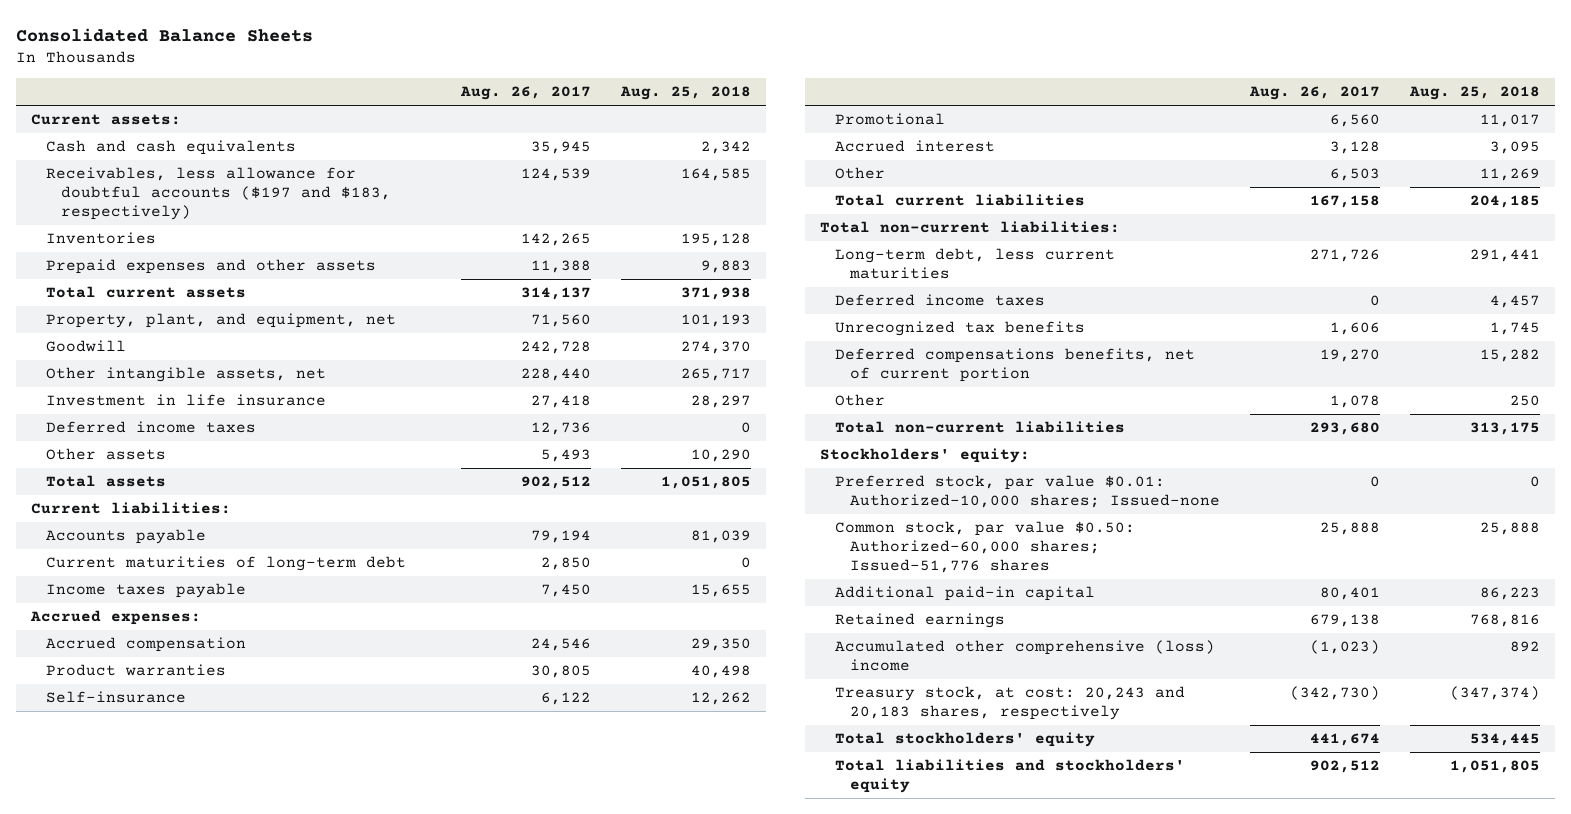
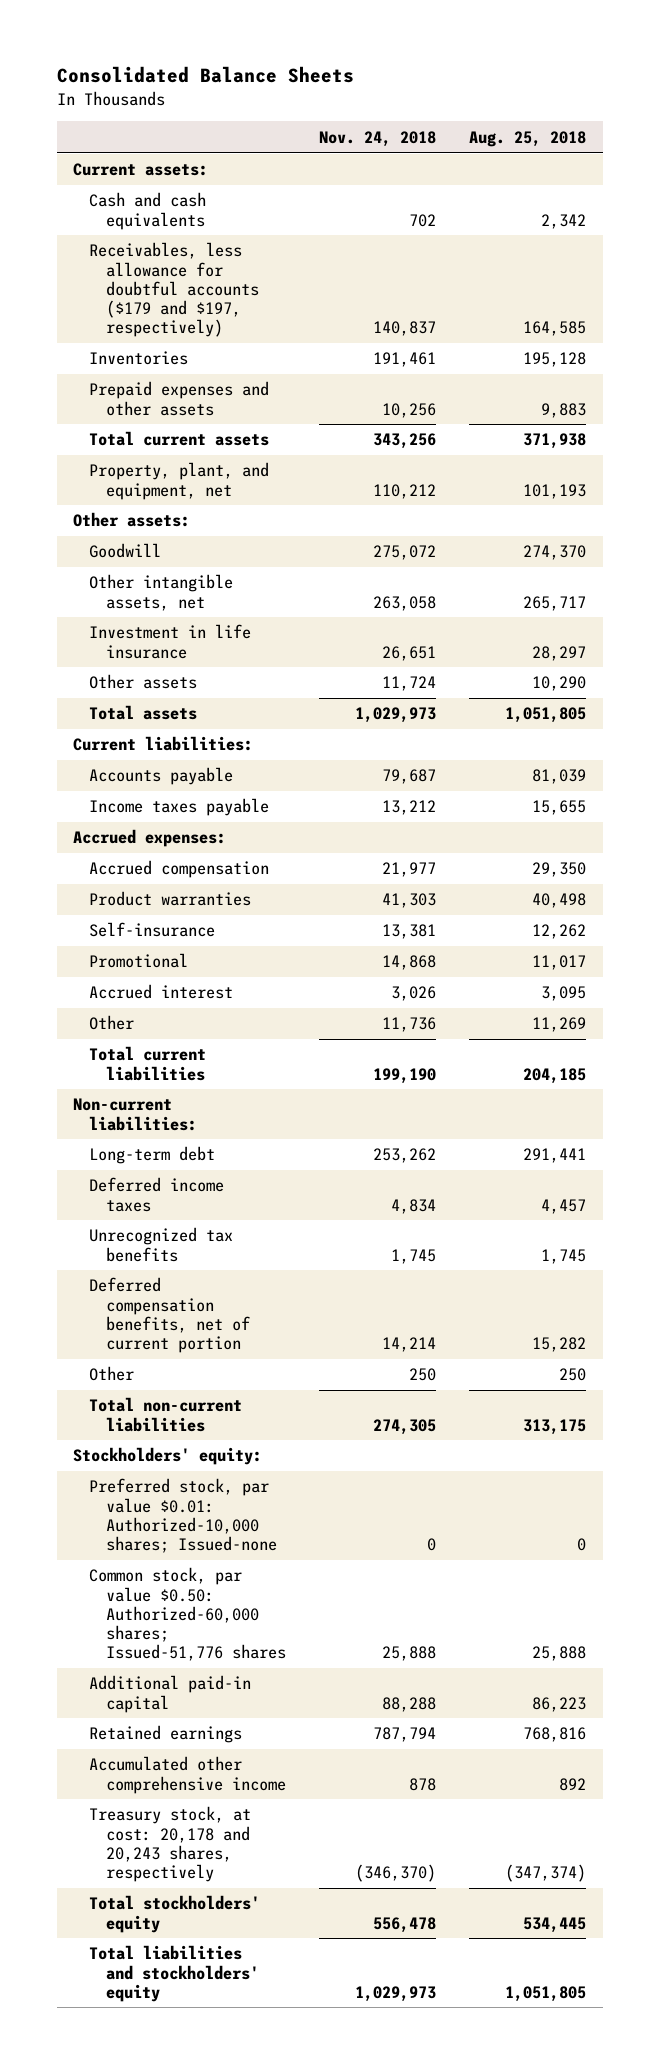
[459,86,591,101] Aug. 26, 2017 -> none
none -> [318,130,436,147] Nov. 24, 2018
[46,167,391,220] Receivables, less allowance for doubtful accounts ($197 and $183, respectively) -> [89,242,259,337] Receivables, less allowance for doubtful accounts ($179 and $197, respectively)
none -> [73,512,191,528] Other assets:
[46,421,257,434] Deferred income taxes -> none
[46,556,407,572] Current maturities of long-term debt -> none
[820,221,1121,234] Total non-current liabilities: -> [73,1098,198,1131] Non-current liabilities:
[835,248,1116,280] Long-term debt, less current maturities -> [89,1146,216,1165] Long-term debt
[835,348,1196,383] Deferred compensations benefits, net of current portion -> [89,1277,250,1353] Deferred compensation benefits, net of current portion
[835,640,1216,672] Accumulated other comprehensive (loss) income -> [89,1756,286,1794] Accumulated other comprehensive income
[835,686,1186,721] Treasury stock, at cost: 20,243 and 20,183 shares, respectively -> [89,1806,252,1882] Treasury stock, at cost: 20,178 and 20,243 shares, respectively

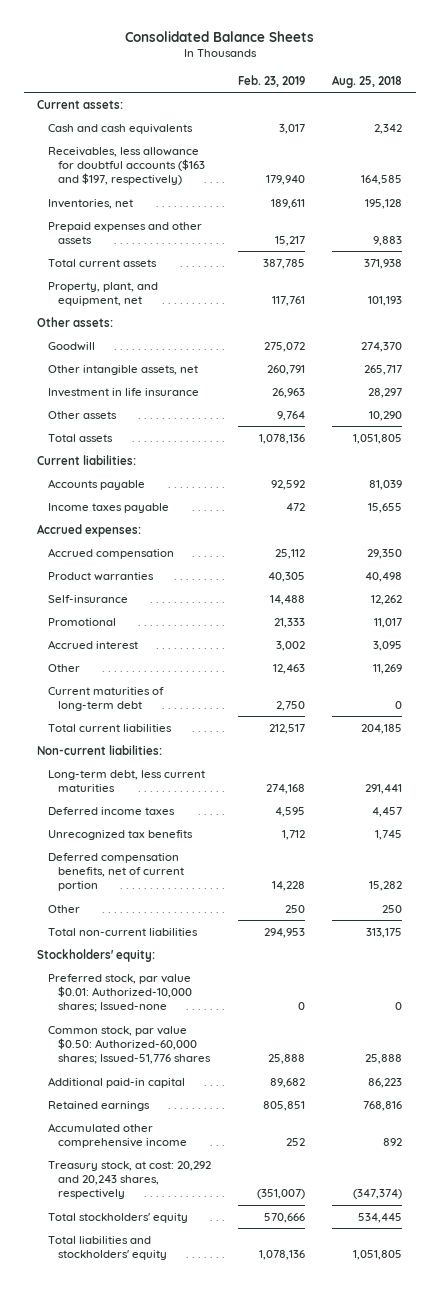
[318,130,436,147] Nov. 24, 2018 -> none
none -> [238,74,306,87] Feb. 23, 2019
[89,242,259,337] Receivables, less allowance for doubtful accounts ($179 and $197, respectively) -> [47,146,206,186] Receivables, less allowance for doubtful accounts ($163 and $197, respectively)
[89,351,189,366] Inventories -> [47,198,133,209] Inventories, net
none -> [47,686,164,711] Current maturities of long-term debt
[89,1146,216,1165] Long-term debt -> [47,769,205,792] Long-term debt, less current maturities
[89,1806,252,1882] Treasury stock, at cost: 20,178 and 20,243 shares, respectively -> [47,1160,211,1200] Treasury stock, at cost: 20,292 and 20,243 shares, respectively

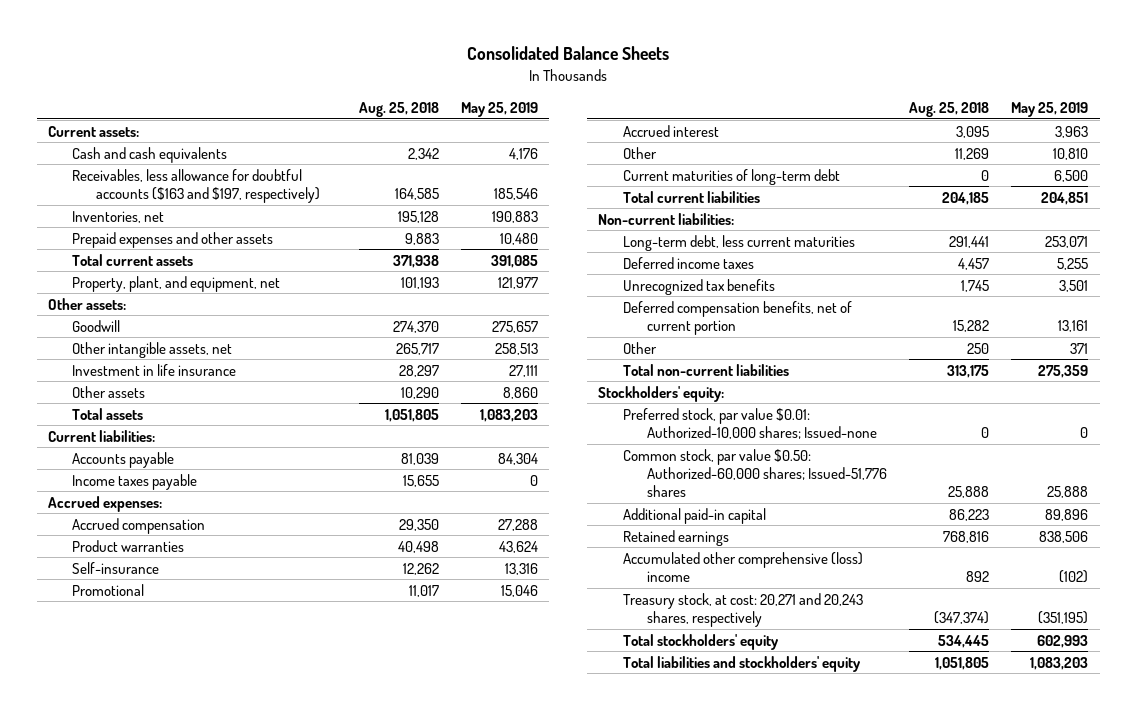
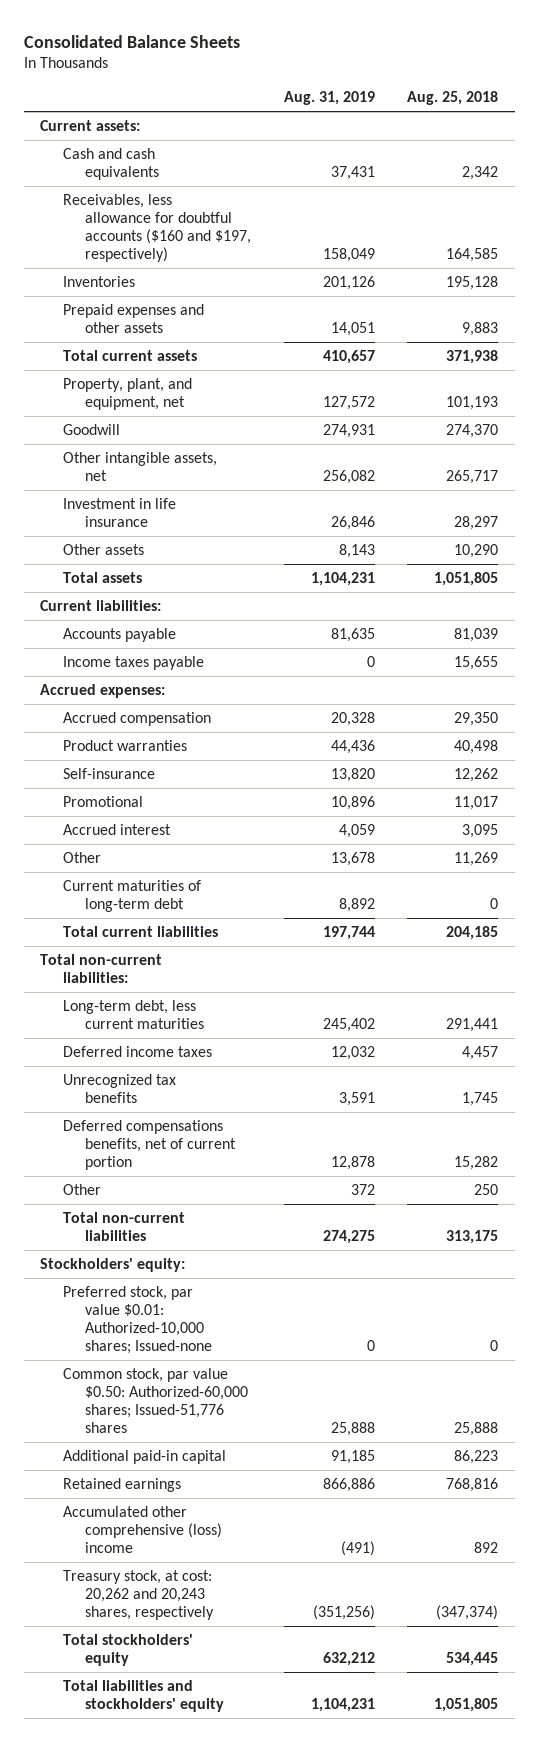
[461,101,539,117] May 25, 2019 -> none
none -> [283,91,375,106] Aug. 31, 2019
[72,168,321,203] Receivables, less allowance for doubtful accounts ($163 and $197, respectively) -> [62,193,251,263] Receivables, less allowance for doubtful accounts ($160 and $197, respectively)
[72,210,165,223] Inventories, net -> [62,275,135,287] Inventories
[48,297,127,310] Other assets: -> none
[598,212,735,225] Non-current liabilities: -> [40,953,163,983] Total non-current liabilities:
[622,300,852,335] Deferred compensation benefits, net of current portion -> [62,1119,236,1171] Deferred compensations benefits, net of current portion
[622,592,863,627] Treasury stock, at cost: 20,271 and 20,243 shares, respectively -> [62,1569,214,1621] Treasury stock, at cost: 20,262 and 20,243 shares, respectively

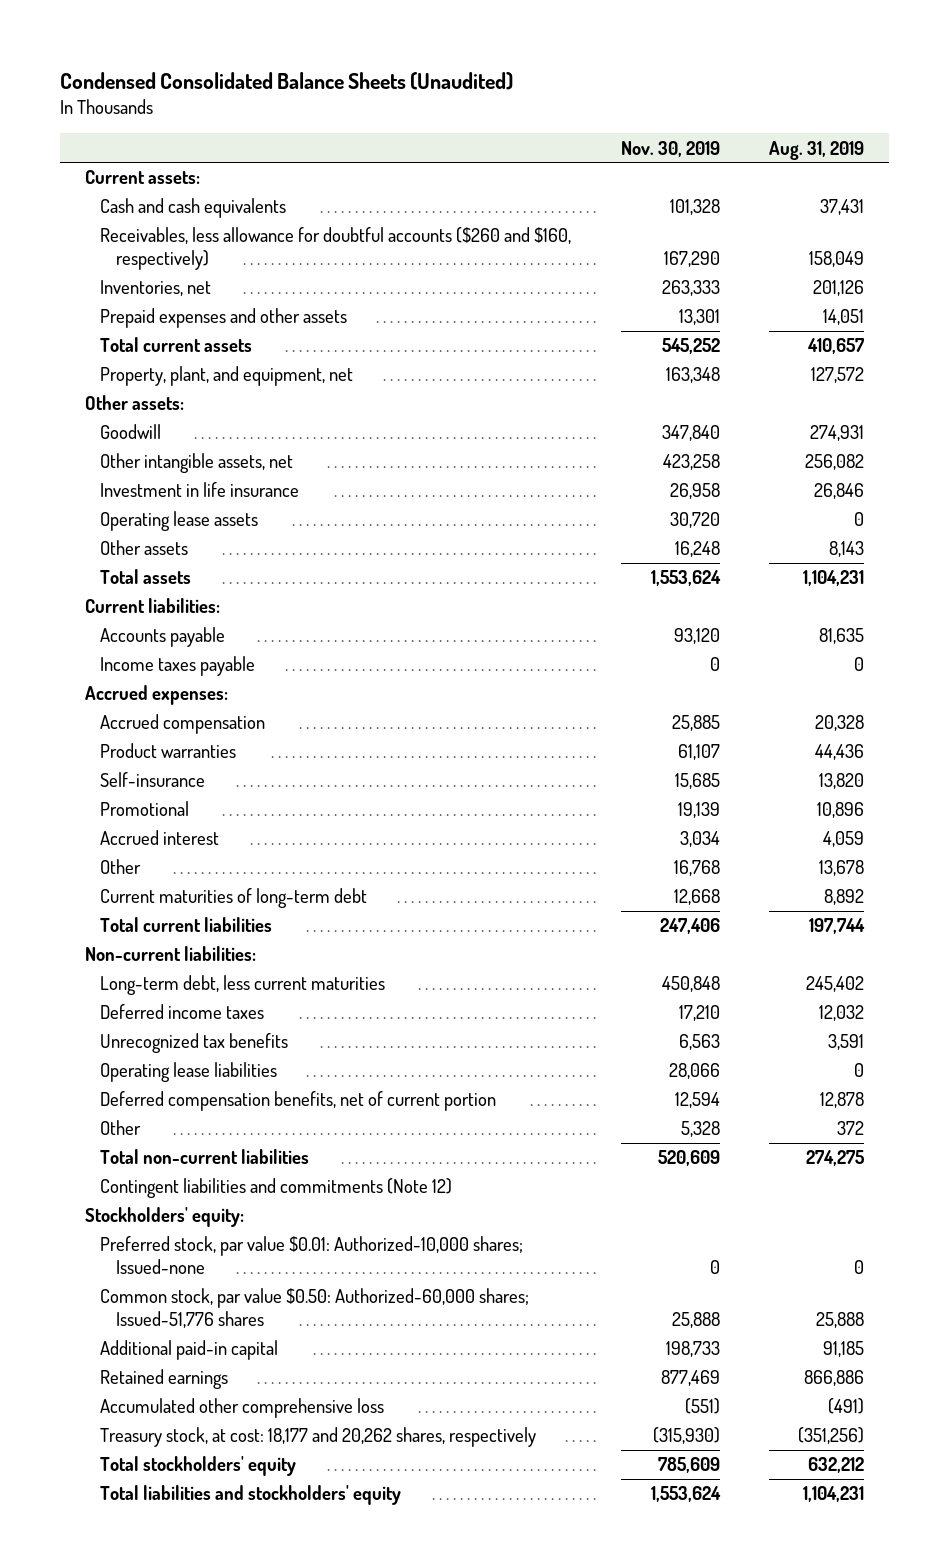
[23,34,240,48] Consolidated Balance Sheets -> [60,72,514,91] Condensed Consolidated Balance Sheets (Unaudited)
[407,91,499,106] Aug. 25, 2018 -> none
none -> [620,140,720,157] Nov. 30, 2019
[62,193,251,263] Receivables, less allowance for doubtful accounts ($160 and $197, respectively) -> [100,227,572,270] Receivables, less allowance for doubtful accounts ($260 and $160, respectively)
[62,275,135,287] Inventories -> [100,280,212,297] Inventories, net
none -> [84,395,184,411] Other assets:
none -> [100,511,259,532] Operating lease assets
[40,953,163,983] Total non-current liabilities: -> [84,946,256,962] Non-current liabilities:
none -> [100,1062,278,1083] Operating lease liabilities
[62,1119,236,1171] Deferred compensations benefits, net of current portion -> [100,1091,497,1112] Deferred compensation benefits, net of current portion
none -> [100,1178,453,1199] Contingent liabilities and commitments (Note 12)
[62,1505,222,1554] Accumulated other comprehensive (loss) income -> [100,1398,385,1419] Accumulated other comprehensive loss
[62,1569,214,1621] Treasury stock, at cost: 20,262 and 20,243 shares, respectively -> [100,1427,537,1448] Treasury stock, at cost: 18,177 and 20,262 shares, respectively

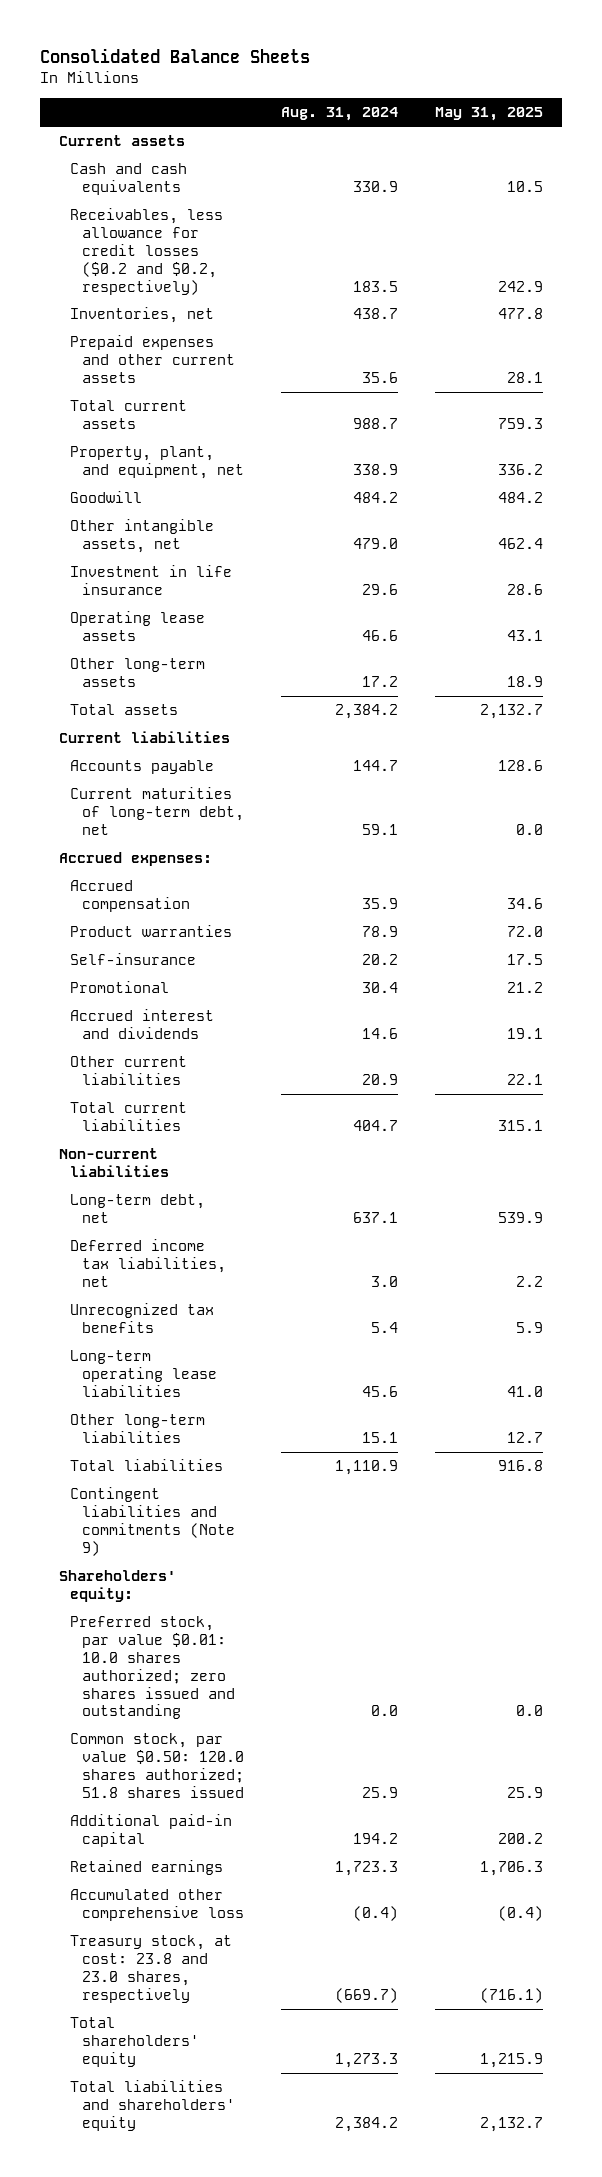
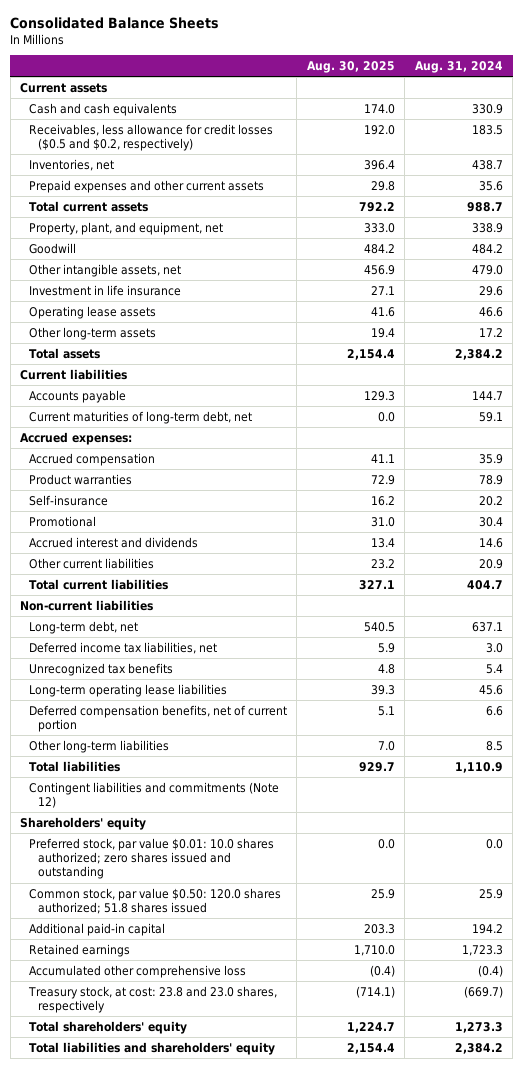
[435,107,544,122] May 31, 2025 -> none
none -> [306,60,395,73] Aug. 30, 2025
[70,208,224,295] Receivables, less allowance for credit losses ($0.2 and $0.2, respectively) -> [29,123,274,152] Receivables, less allowance for credit losses ($0.5 and $0.2, respectively)
none -> [29,704,288,733] Deferred compensation benefits, net of current portion
[362,1432,399,1444] 15.1 -> [485,740,503,751] 8.5
[70,1487,235,1556] Contingent liabilities and commitments (Note 9) -> [29,781,280,809] Contingent liabilities and commitments (Note 12)
[59,1570,177,1603] Shareholders' equity: -> [20,816,147,830] Shareholders' equity

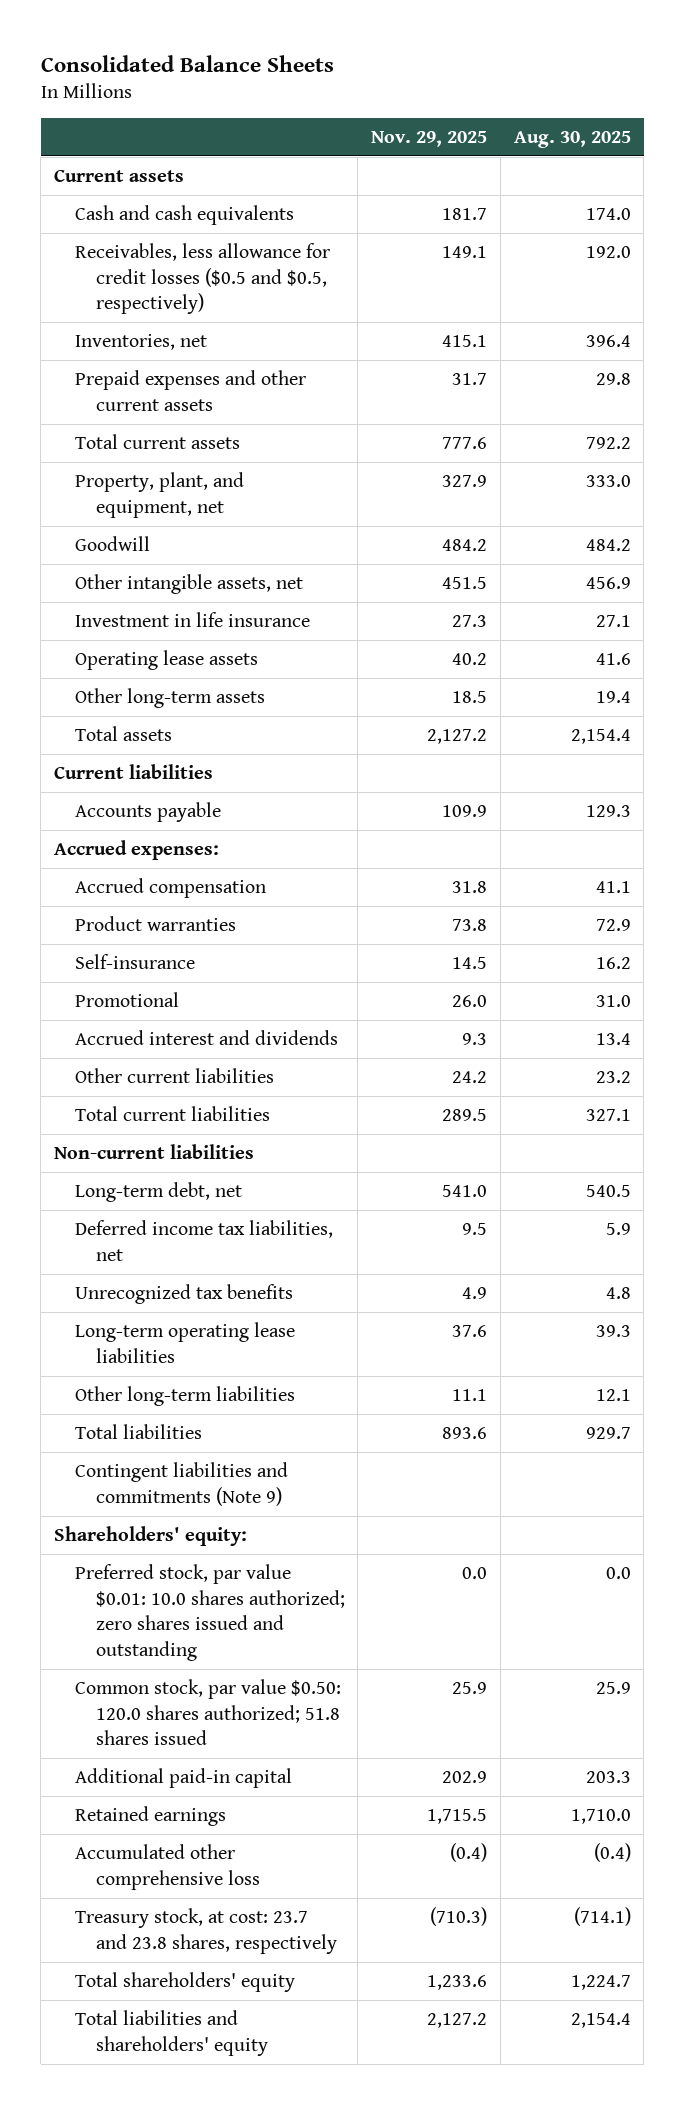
[414,60,503,73] Aug. 31, 2024 -> none
none -> [371,131,488,148] Nov. 29, 2025
[29,123,274,152] Receivables, less allowance for credit losses ($0.5 and $0.2, respectively) -> [74,243,330,315] Receivables, less allowance for credit losses ($0.5 and $0.5, respectively)
[29,410,253,424] Current maturities of long-term debt, net -> none
[29,704,288,733] Deferred compensation benefits, net of current portion -> none
[377,740,395,751] 7.0 -> [595,1389,631,1402] 12.1
[29,781,280,809] Contingent liabilities and commitments (Note 12) -> [74,1462,288,1506] Contingent liabilities and commitments (Note 9)
[20,816,147,830] Shareholders' equity -> [54,1526,248,1547] Shareholders' equity:
[28,985,278,1014] Treasury stock, at cost: 23.8 and 23.0 shares, respectively -> [74,1908,337,1954] Treasury stock, at cost: 23.7 and 23.8 shares, respectively

